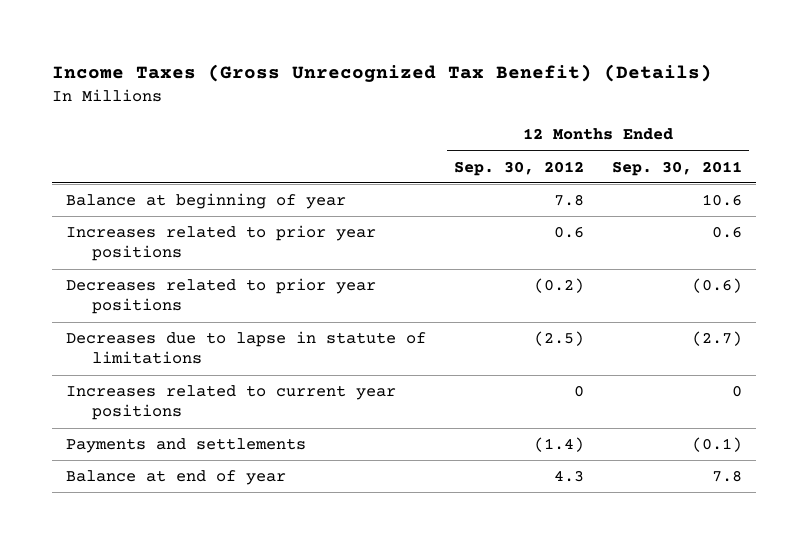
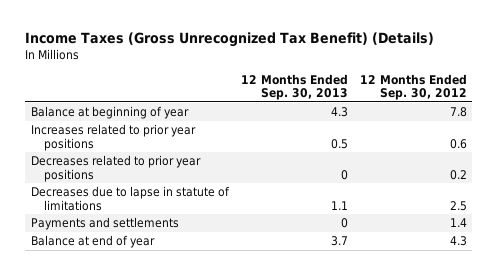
[611,160,742,176] Sep. 30, 2011 -> none
none -> [240,73,348,101] 12 Months Ended Sep. 30, 2013
[65,385,396,421] Increases related to current year positions -> none
[533,278,584,294] (0.2) -> [449,169,467,180] 0.2
[533,331,584,347] (2.5) -> [449,200,467,211] 2.5
[533,437,584,453] (1.4) -> [449,218,467,228] 1.4

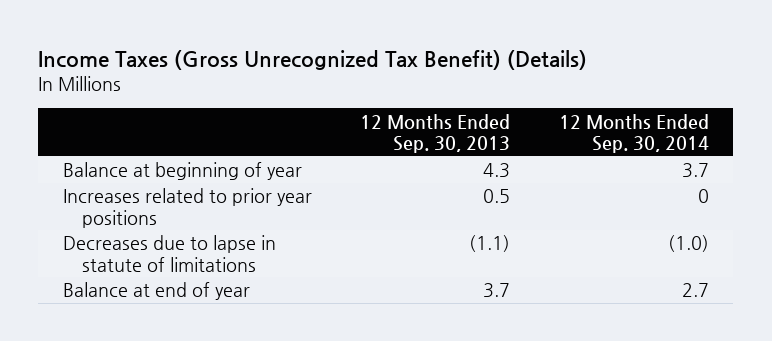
[359,73,467,101] 12 Months Ended Sep. 30, 2012 -> none
none -> [559,113,710,154] 12 Months Ended Sep. 30, 2014
[31,155,202,182] Decreases related to prior year positions -> none
[31,217,180,231] Payments and settlements -> none
[330,200,348,210] 1.1 -> [469,235,511,253] (1.1)

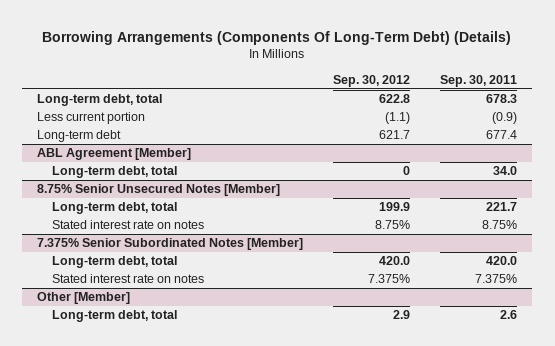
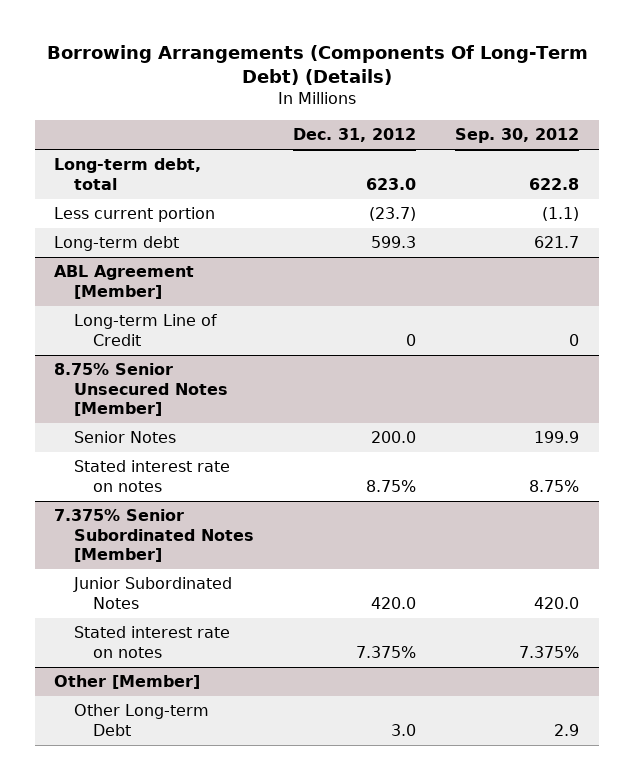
[440,74,518,87] Sep. 30, 2011 -> none
none -> [292,128,416,143] Dec. 31, 2012
[52,166,178,179] Long-term debt, total -> none
none -> [73,314,217,346] Long-term Line of Credit
[52,202,178,215] Long-term debt, total -> [73,431,176,444] Senior Notes
[52,256,178,269] Long-term debt, total -> none
none -> [72,577,232,609] Junior Subordinated Notes
[52,310,178,323] Long-term debt, total -> [73,704,209,736] Other Long-term Debt

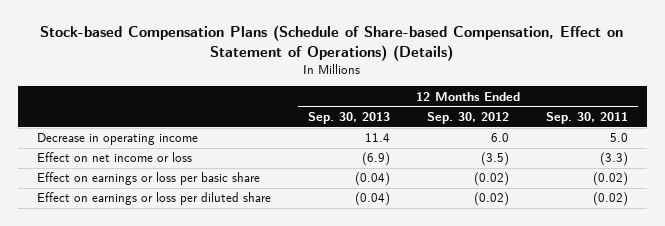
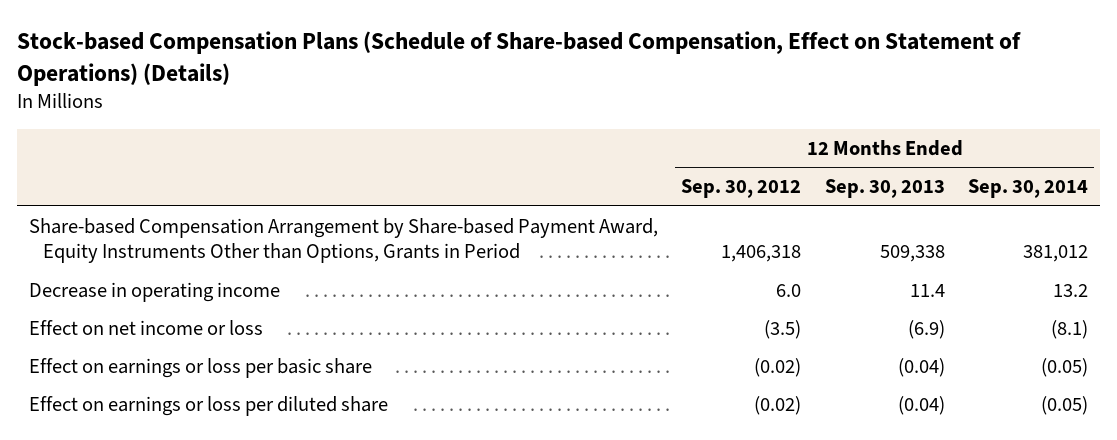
[546,112,629,125] Sep. 30, 2011 -> none
none -> [968,179,1089,199] Sep. 30, 2014
none -> [28,217,658,264] Share-based Compensation Arrangement by Share-based Payment Award, Equity Instruments Other than Options, Grants in Period

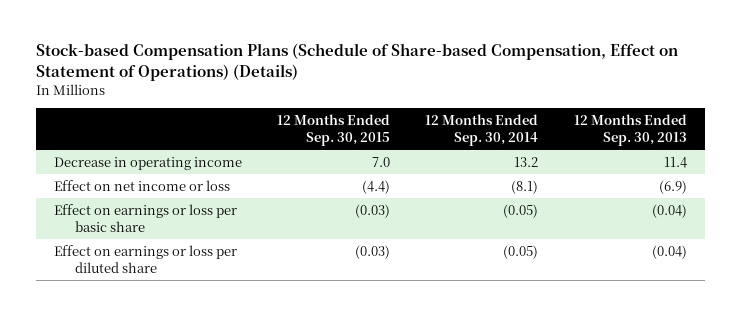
[681,179,802,199] Sep. 30, 2012 -> none
none -> [277,113,391,146] 12 Months Ended Sep. 30, 2015
[28,217,658,264] Share-based Compensation Arrangement by Share-based Payment Award, Equity Instruments Other than Options, Grants in Period -> none

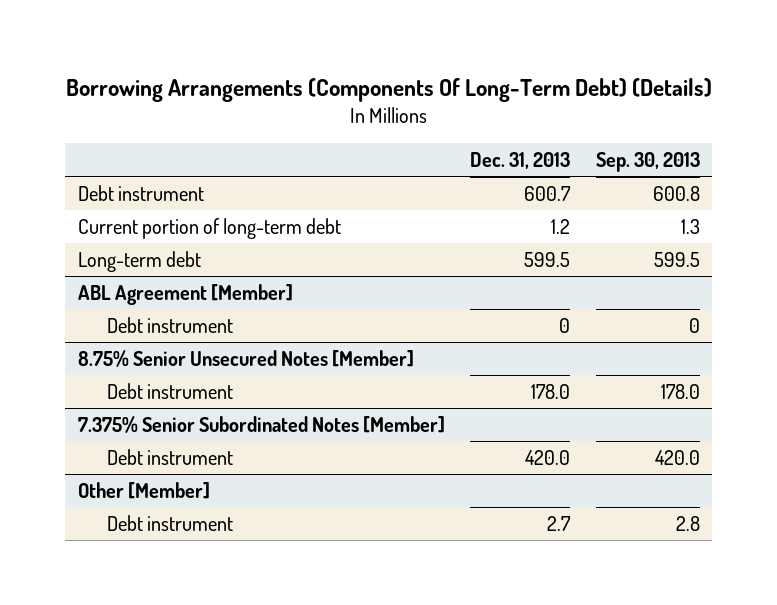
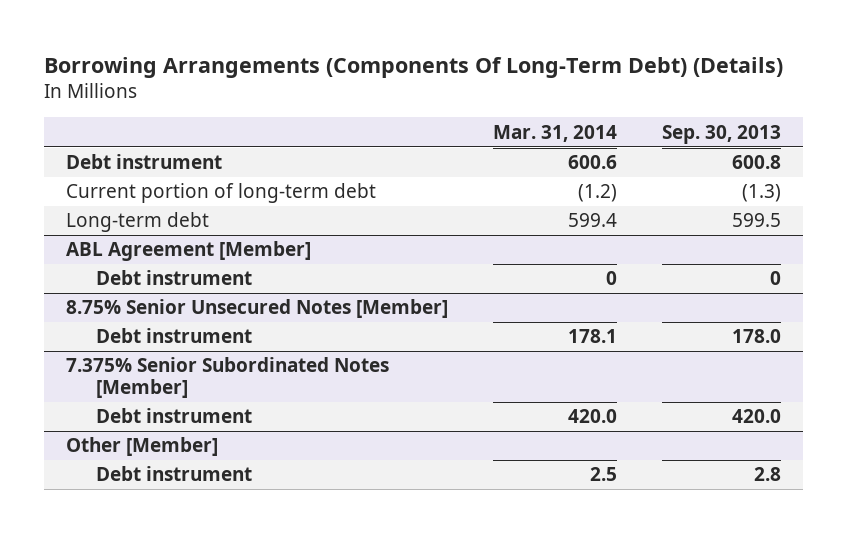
[470,151,571,169] Dec. 31, 2013 -> none
none -> [492,124,617,142] Mar. 31, 2014
[680,219,700,235] 1.3 -> [741,184,781,203] (1.3)

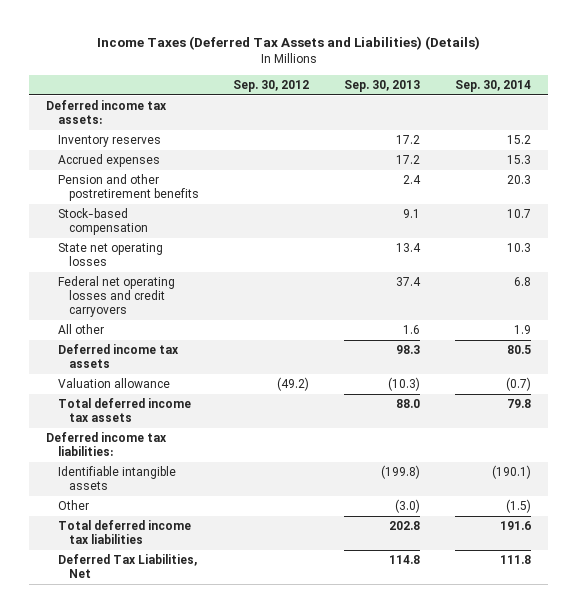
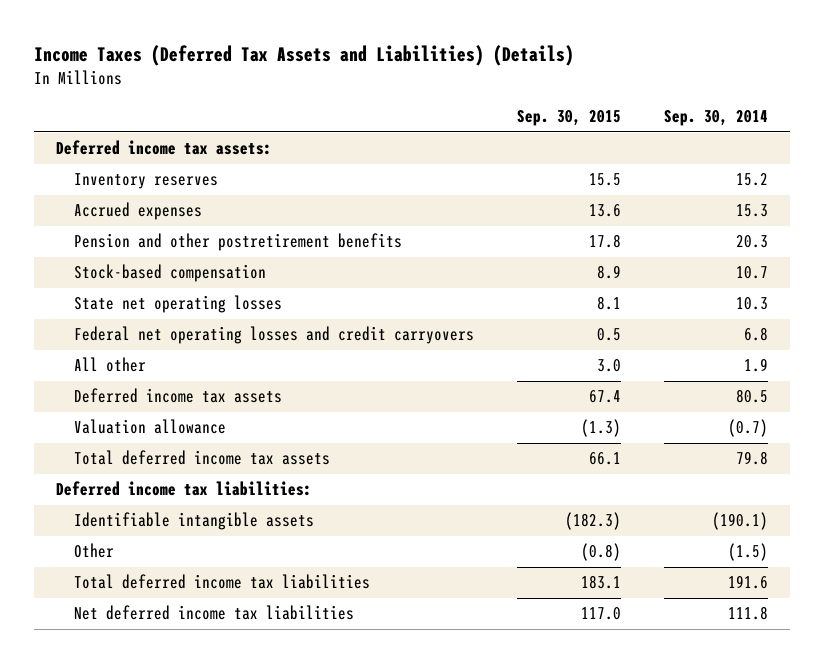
[233,80,310,93] Sep. 30, 2012 -> none
[344,80,421,93] Sep. 30, 2013 -> none
none -> [516,110,621,127] Sep. 30, 2015
[57,554,197,579] Deferred Tax Liabilities, Net -> [73,605,354,621] Net deferred income tax liabilities

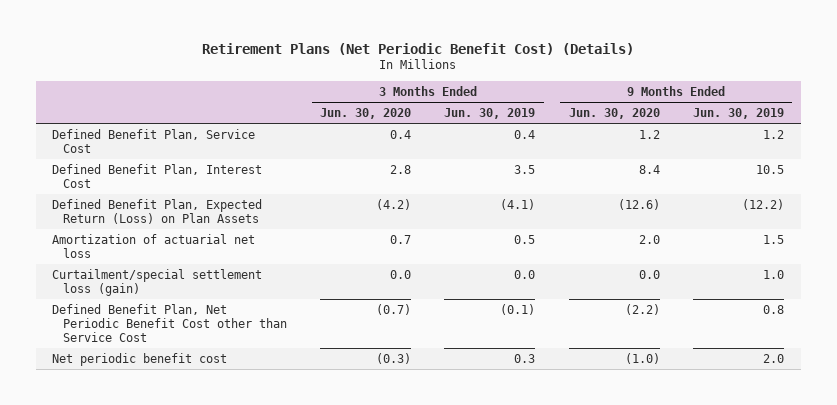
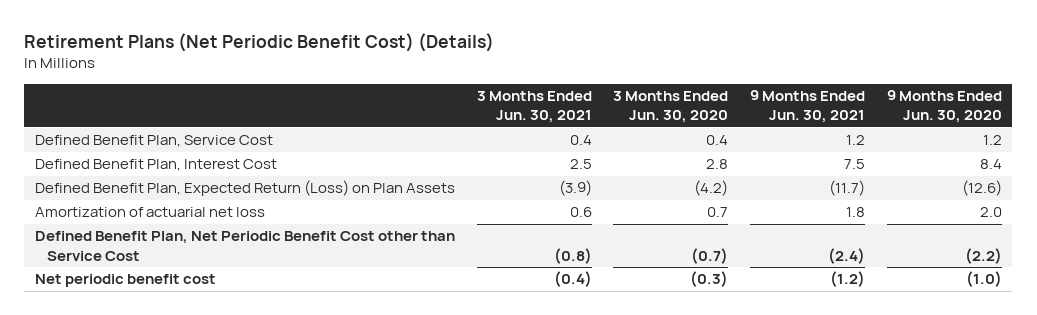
[444,108,536,120] Jun. 30, 2019 -> none
[693,108,785,120] Jun. 30, 2019 -> none
none -> [476,90,592,124] 3 Months Ended Jun. 30, 2021
none -> [749,89,865,124] 9 Months Ended Jun. 30, 2021
[52,268,263,296] Curtailment/special settlement loss (gain) -> none

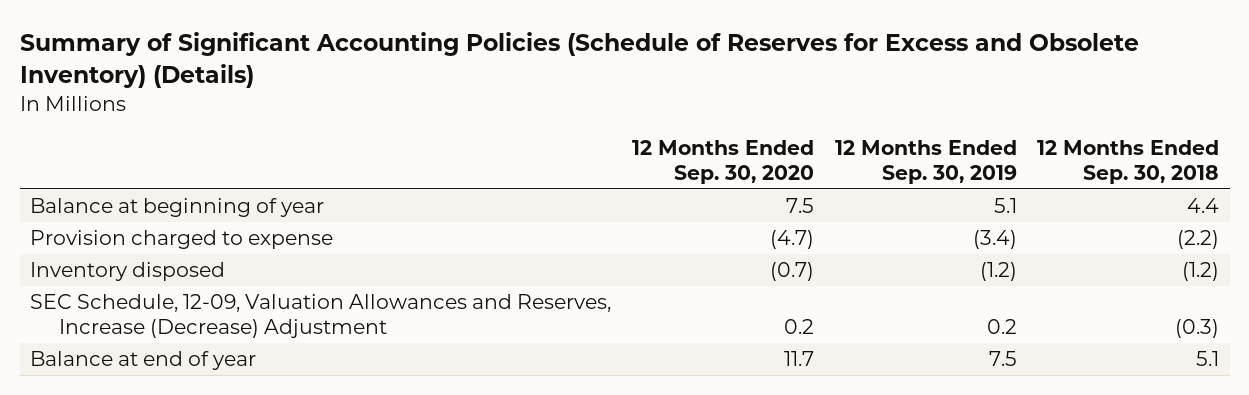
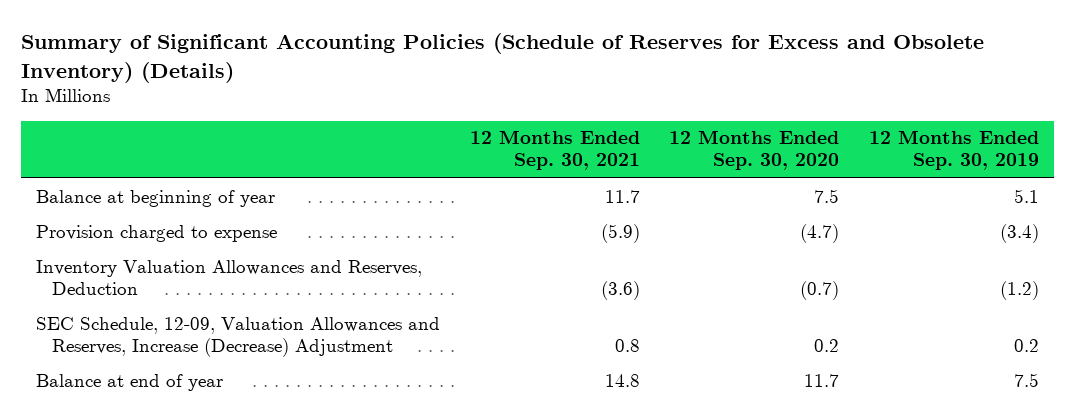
[1037,139,1220,184] 12 Months Ended Sep. 30, 2018 -> none
none -> [469,130,640,171] 12 Months Ended Sep. 30, 2021
[29,262,225,282] Inventory disposed -> [35,259,422,295] Inventory Valuation Allowances and Reserves, Deduction

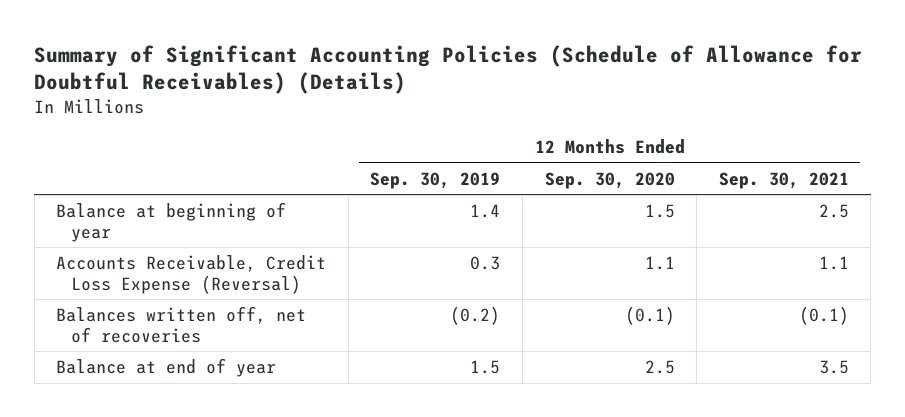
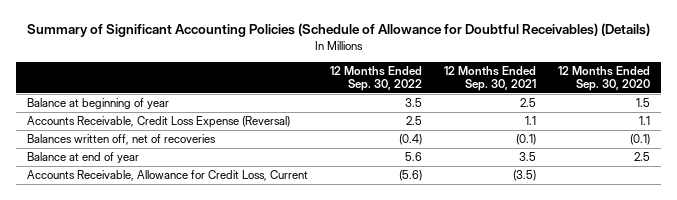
[370,171,501,189] Sep. 30, 2019 -> none
none -> [330,65,423,92] 12 Months Ended Sep. 30, 2022
none -> [27,170,309,182] Accounts Receivable, Allowance for Credit Loss, Current

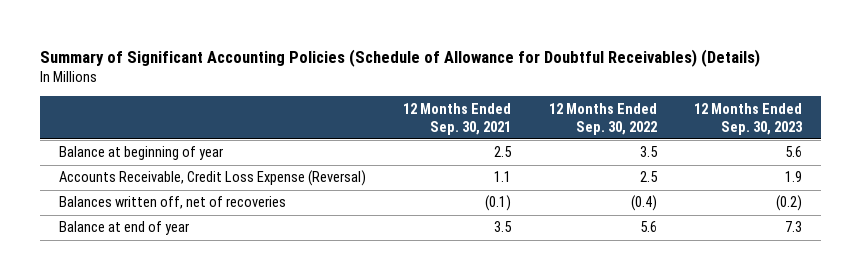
[557,65,650,92] 12 Months Ended Sep. 30, 2020 -> none
none -> [693,102,803,135] 12 Months Ended Sep. 30, 2023
[27,170,309,182] Accounts Receivable, Allowance for Credit Loss, Current -> none

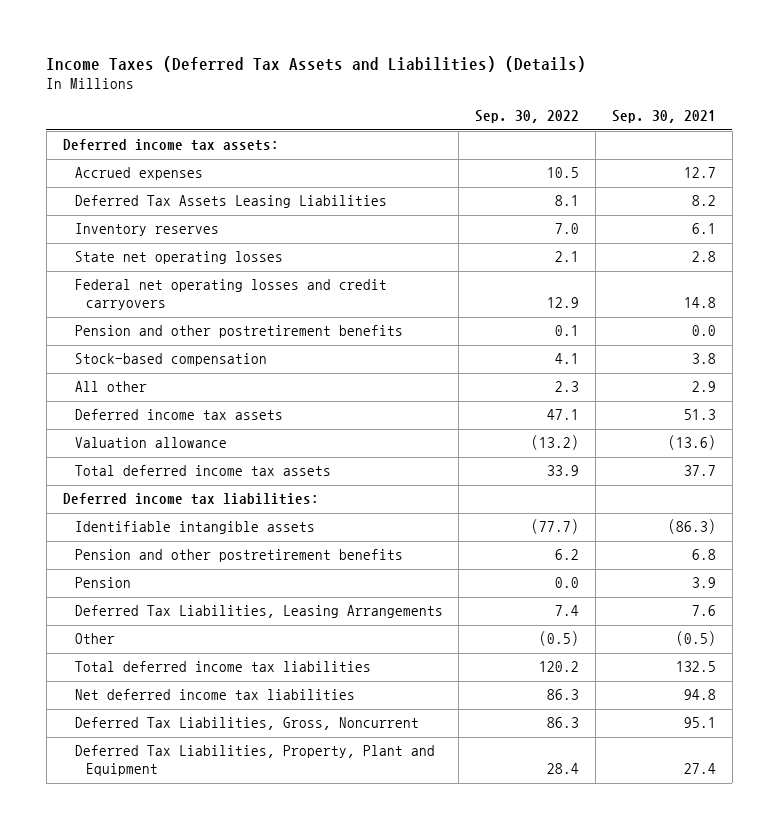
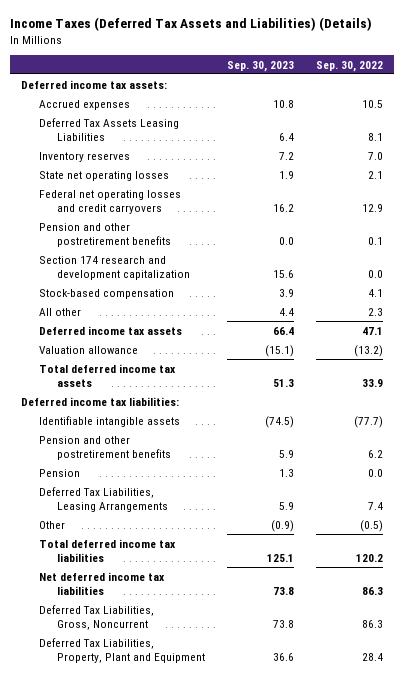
[611,110,716,124] Sep. 30, 2021 -> none
none -> [226,60,294,72] Sep. 30, 2023
none -> [38,255,190,281] Section 174 research and development capitalization

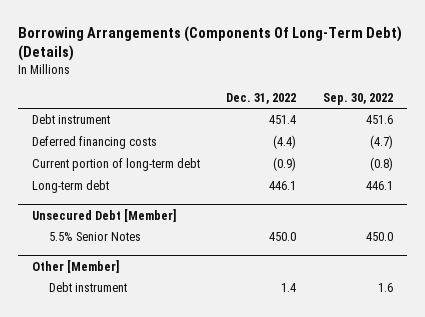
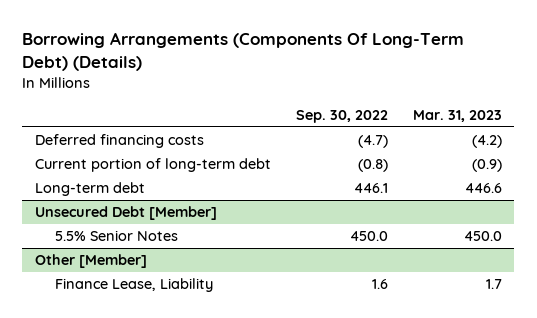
[226,93,297,105] Dec. 31, 2022 -> none
none -> [412,110,502,123] Mar. 31, 2023
[31,114,110,125] Debt instrument -> none
[49,282,128,293] Debt instrument -> none
none -> [54,278,213,293] Finance Lease, Liability

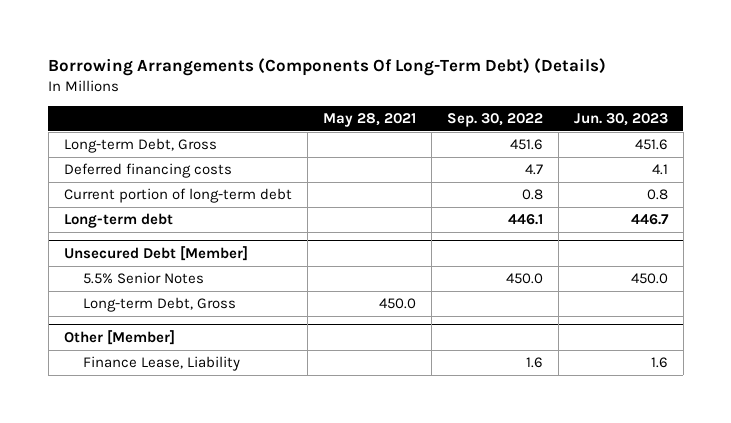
[412,110,502,123] Mar. 31, 2023 -> none
none -> [322,112,416,127] May 28, 2021
none -> [573,112,668,126] Jun. 30, 2023
none -> [63,138,217,154] Long-term Debt, Gross
[357,135,388,149] (4.7) -> [524,164,543,176] 4.7
[357,159,388,173] (0.8) -> [521,189,543,201] 0.8
none -> [83,297,237,313] Long-term Debt, Gross

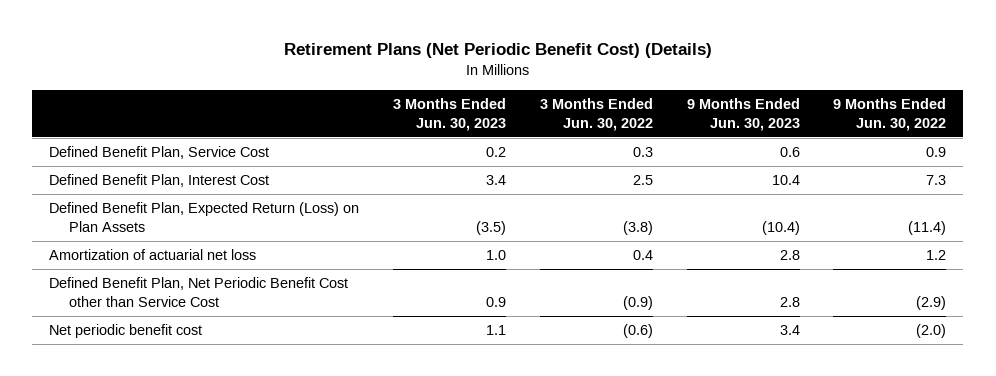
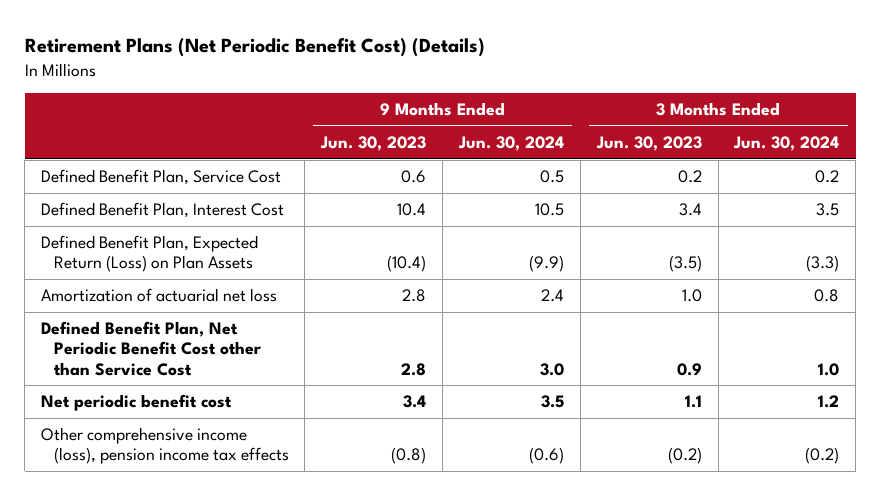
[539,97,653,131] 3 Months Ended Jun. 30, 2022 -> none
[833,97,947,131] 9 Months Ended Jun. 30, 2022 -> none
none -> [457,136,564,152] Jun. 30, 2024
none -> [733,136,840,152] Jun. 30, 2024
none -> [40,427,289,465] Other comprehensive income (loss), pension income tax effects

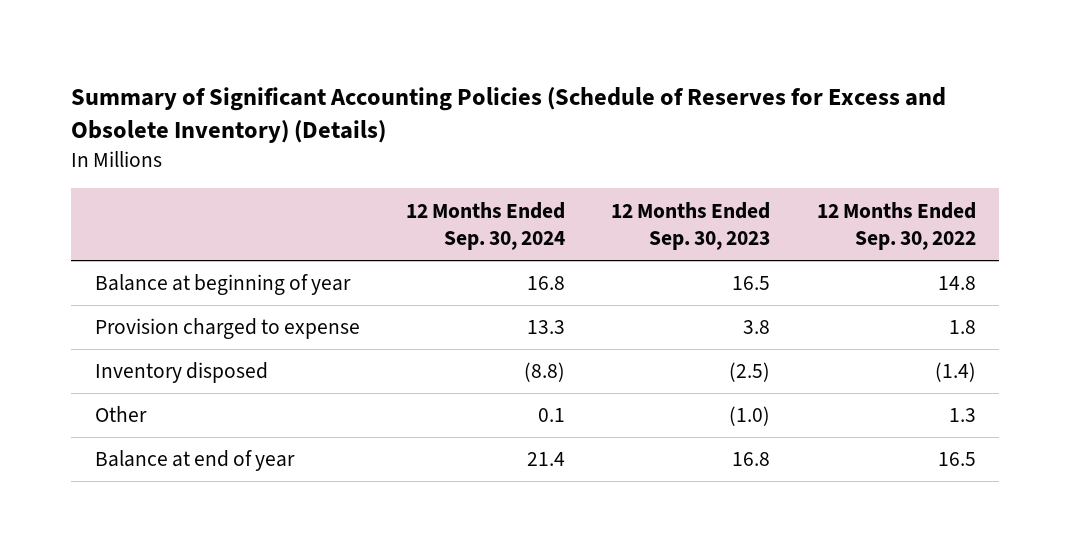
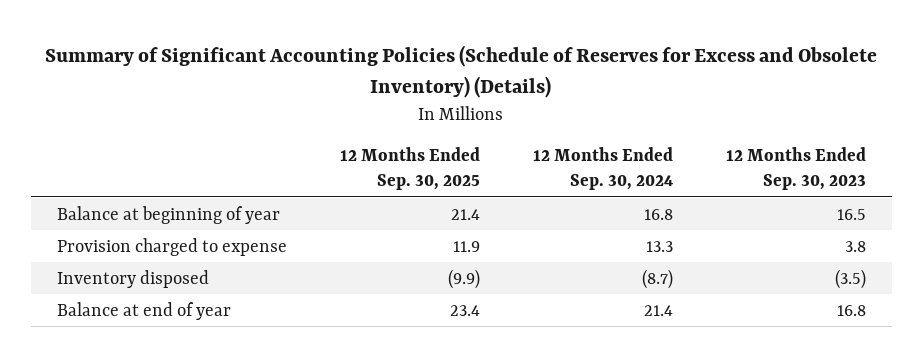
[816,201,976,251] 12 Months Ended Sep. 30, 2022 -> none
none -> [340,147,481,191] 12 Months Ended Sep. 30, 2025
[94,406,147,423] Other -> none
[524,362,566,383] (8.8) -> [641,268,673,289] (8.7)
[729,362,771,383] (2.5) -> [834,268,866,289] (3.5)

